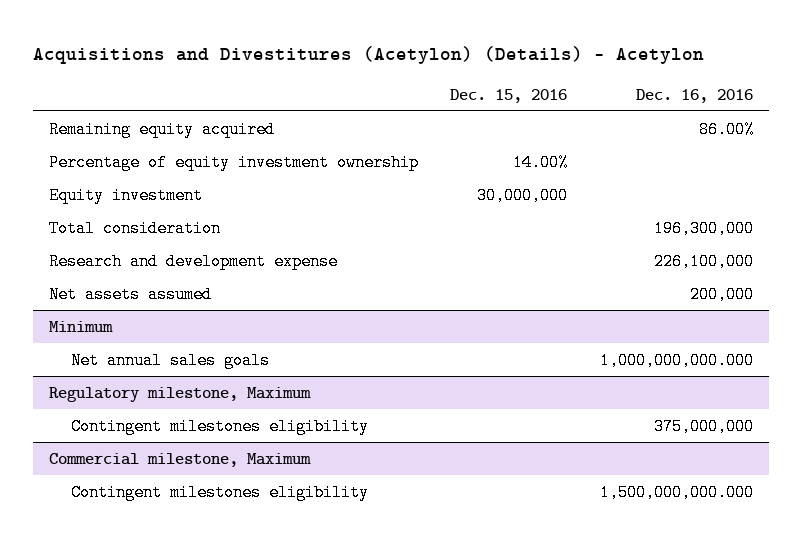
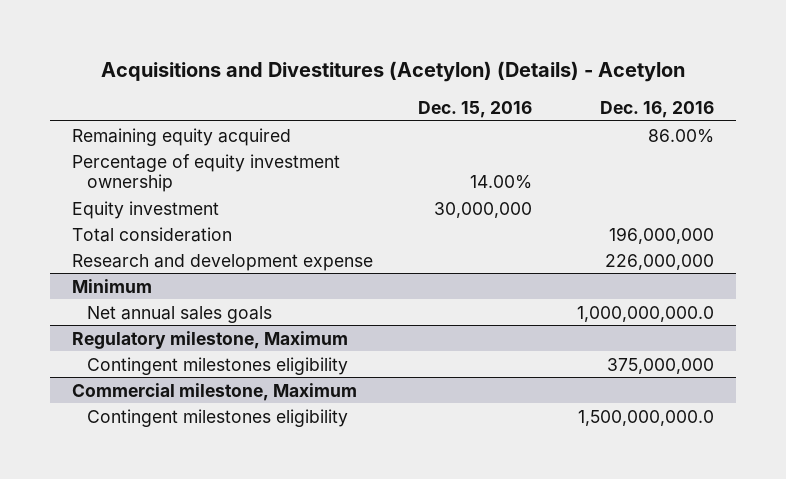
[48,285,212,303] Net assets assumed -> none
[653,219,754,237] 196,300,000 -> [608,226,714,244] 196,000,000
[653,252,754,270] 226,100,000 -> [604,253,714,270] 226,000,000
[599,351,754,369] 1,000,000,000.000 -> [576,305,714,322] 1,000,000,000.0
[599,483,754,501] 1,500,000,000.000 -> [577,409,714,426] 1,500,000,000.0

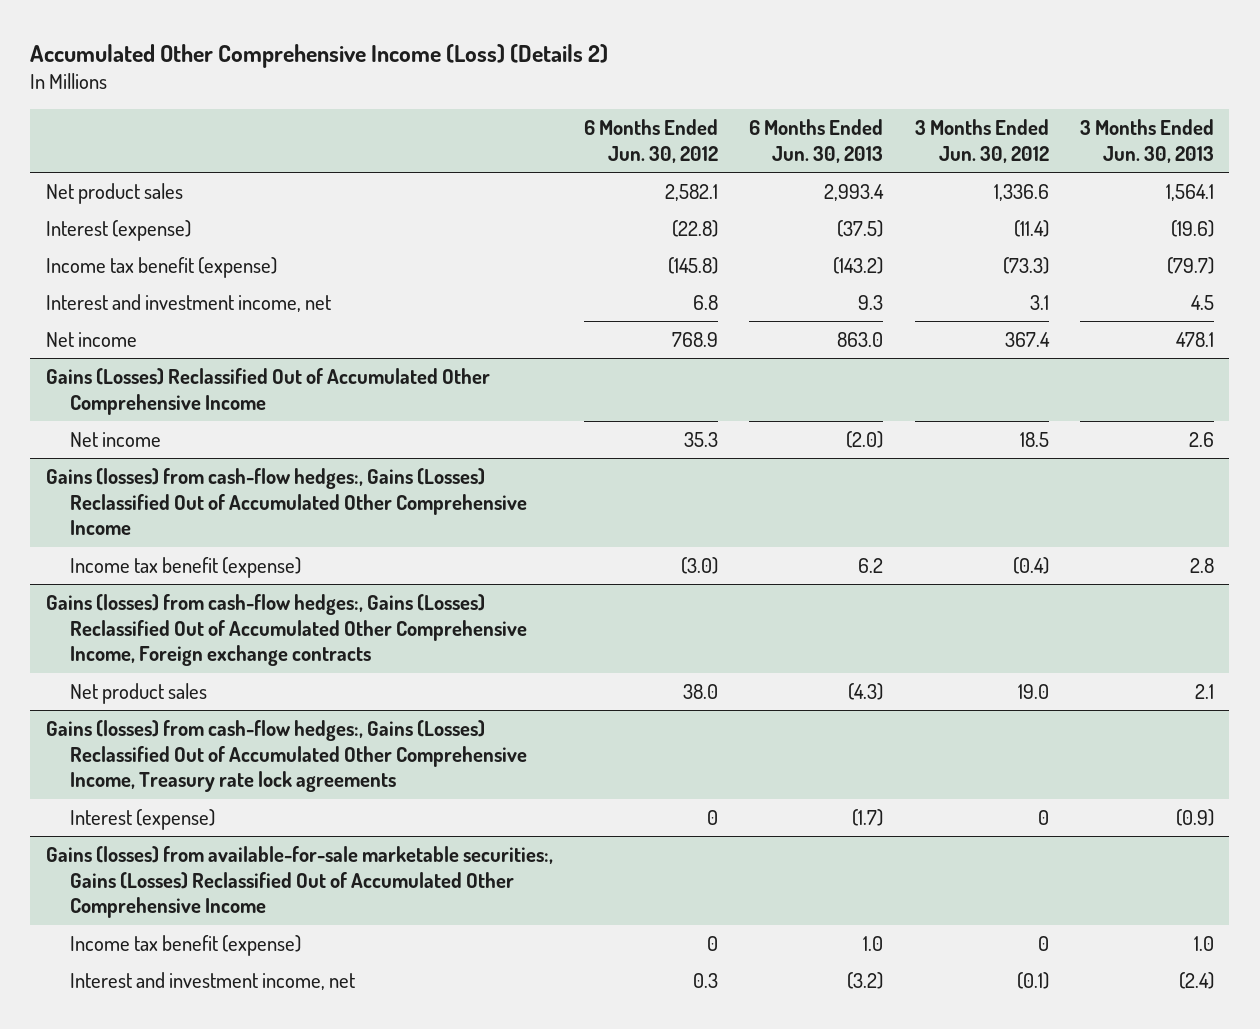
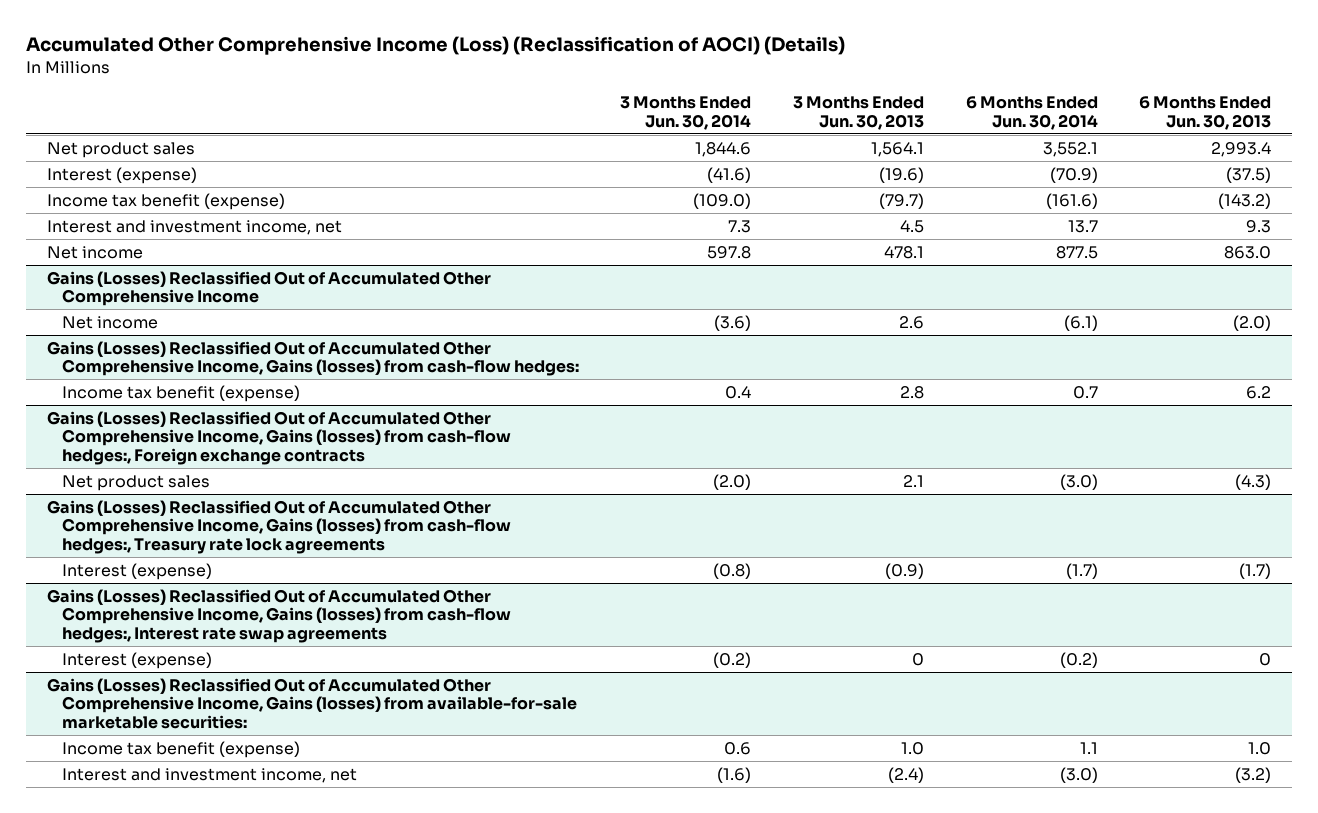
[30,43,609,68] Accumulated Other Comprehensive Income (Loss) (Details 2) -> [26,36,846,56] Accumulated Other Comprehensive Income (Loss) (Reclassification of AOCI) (Details)
[584,119,719,164] 6 Months Ended Jun. 30, 2012 -> none
[914,119,1049,164] 3 Months Ended Jun. 30, 2012 -> none
none -> [620,96,752,130] 3 Months Ended Jun. 30, 2014
none -> [965,96,1098,130] 6 Months Ended Jun. 30, 2014
[45,468,527,536] Gains (losses) from cash-flow hedges:, Gains (Losses) Reclassified Out of Accumulated Other Comprehensive Income -> [47,340,579,377] Gains (Losses) Reclassified Out of Accumulated Other Comprehensive Income, Gains (losses) from cash-flow hedges:
[45,594,527,667] Gains (losses) from cash-flow hedges:, Gains (Losses) Reclassified Out of Accumulated Other Comprehensive Income, Foreign exchange contracts -> [47,410,511,466] Gains (Losses) Reclassified Out of Accumulated Other Comprehensive Income, Gains (losses) from cash-flow hedges:, Foreign exchange contracts
[45,720,527,793] Gains (losses) from cash-flow hedges:, Gains (Losses) Reclassified Out of Accumulated Other Comprehensive Income, Treasury rate lock agreements -> [47,499,511,555] Gains (Losses) Reclassified Out of Accumulated Other Comprehensive Income, Gains (losses) from cash-flow hedges:, Treasury rate lock agreements
none -> [47,588,511,644] Gains (Losses) Reclassified Out of Accumulated Other Comprehensive Income, Gains (losses) from cash-flow hedges:, Interest rate swap agreements
none -> [61,651,212,669] Interest (expense)
[45,846,553,919] Gains (losses) from available-for-sale marketable securities:, Gains (Losses) Reclassified Out of Accumulated Other Comprehensive Income -> [47,677,577,730] Gains (Losses) Reclassified Out of Accumulated Other Comprehensive Income, Gains (losses) from available-for-sale marketable securities:

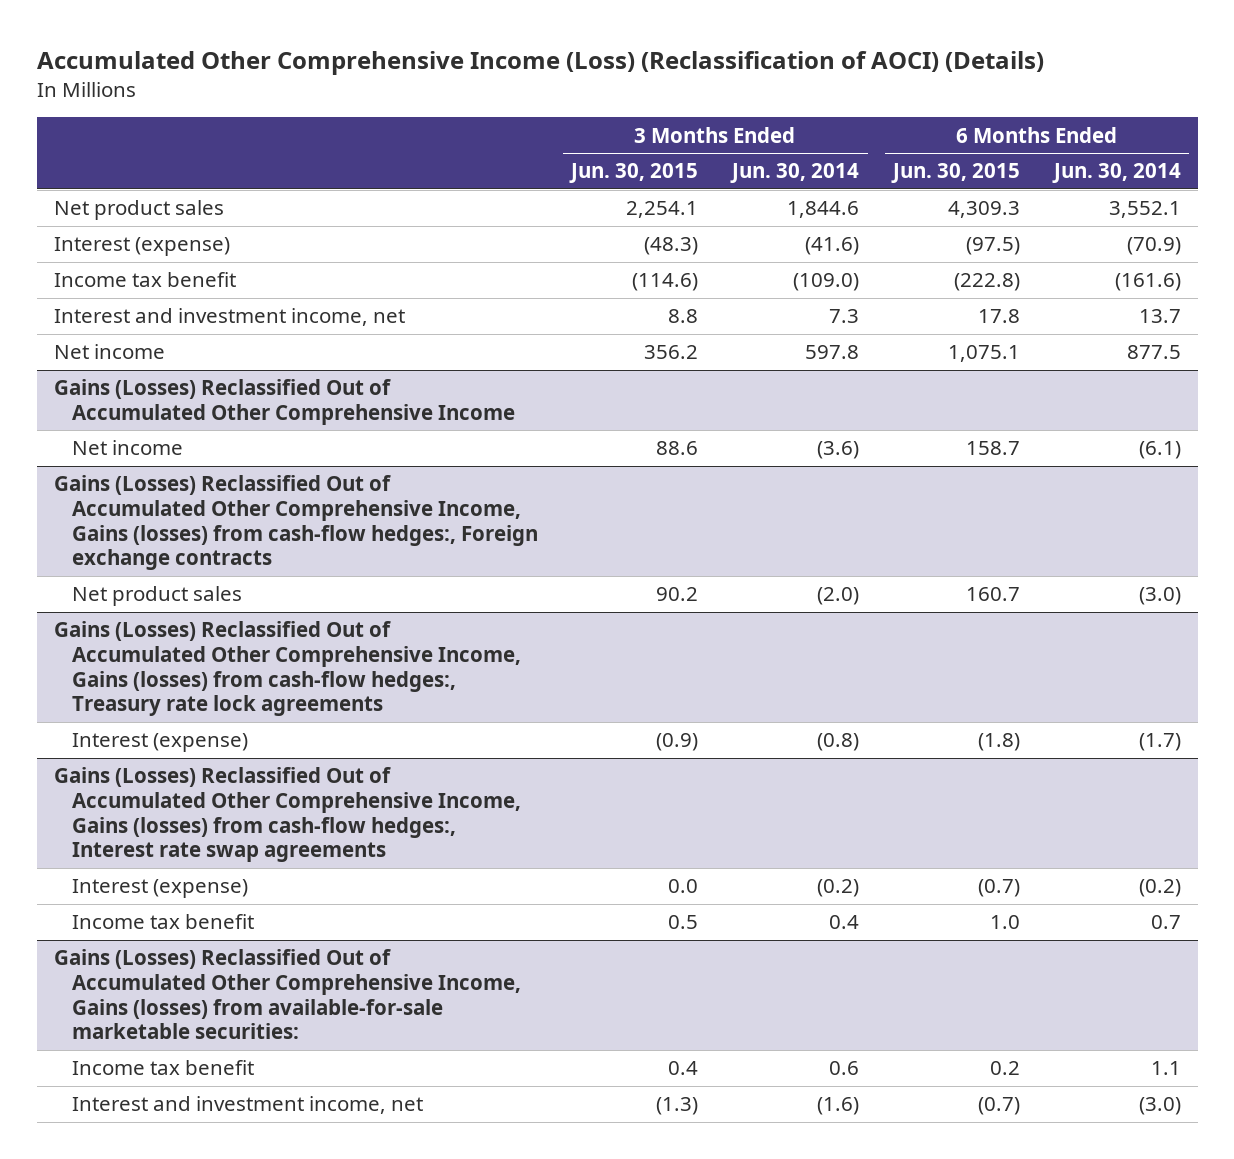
[792,96,924,130] 3 Months Ended Jun. 30, 2013 -> none
[1139,96,1272,130] 6 Months Ended Jun. 30, 2013 -> none
none -> [569,163,699,184] Jun. 30, 2015
none -> [890,163,1020,184] Jun. 30, 2015
[47,192,286,210] Income tax benefit (expense) -> [53,272,236,288] Income tax benefit
[47,340,579,377] Gains (Losses) Reclassified Out of Accumulated Other Comprehensive Income, Gains (losses) from cash-flow hedges: -> none
[61,384,300,402] Income tax benefit (expense) -> none
none -> [71,914,254,930] Income tax benefit
[61,740,300,758] Income tax benefit (expense) -> [71,1060,254,1076] Income tax benefit

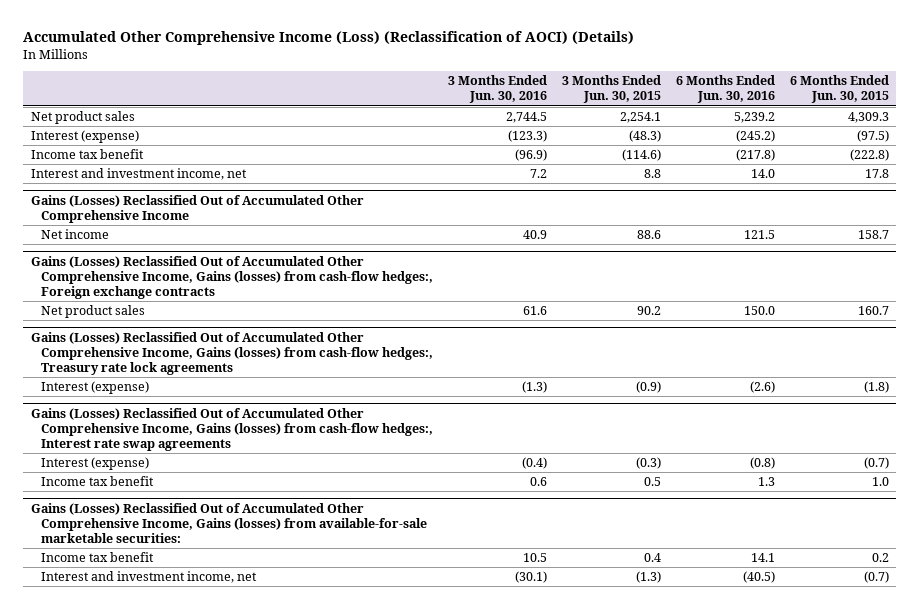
[730,163,860,184] Jun. 30, 2014 -> none
[1051,163,1181,184] Jun. 30, 2014 -> none
none -> [448,75,548,104] 3 Months Ended Jun. 30, 2016
none -> [676,75,776,104] 6 Months Ended Jun. 30, 2016
[53,344,165,360] Net income -> none
[668,879,699,894] 0.0 -> [636,456,662,469] (0.3)

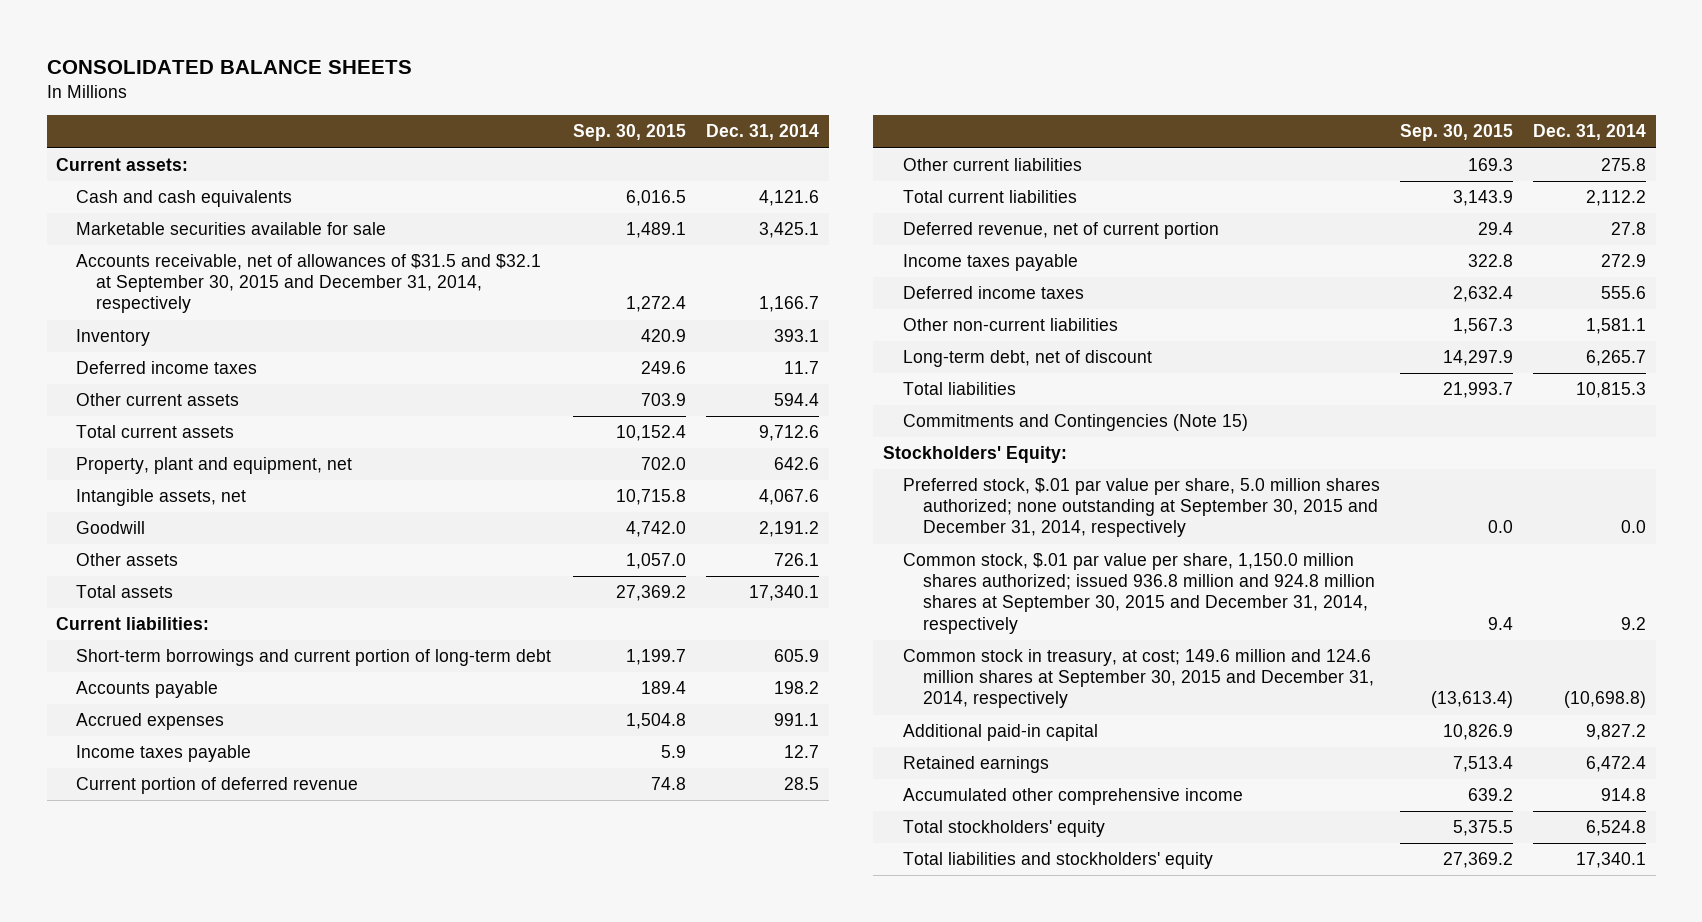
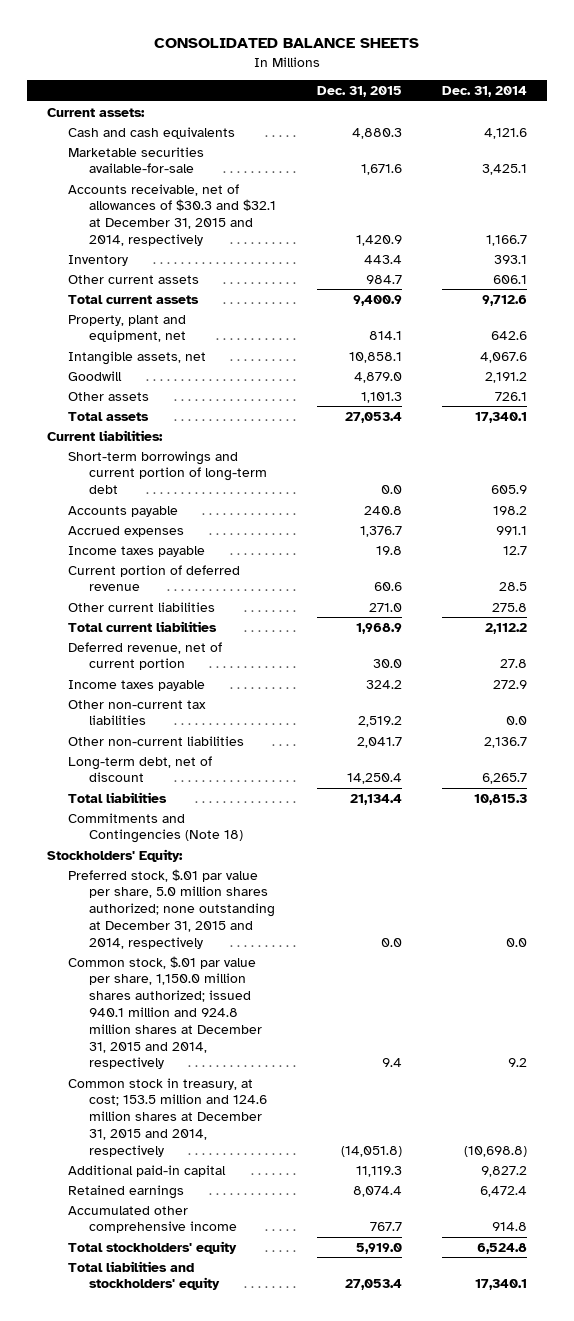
[573,124,687,142] Sep. 30, 2015 -> none
none -> [316,86,402,98] Dec. 31, 2015
[76,222,387,236] Marketable securities available for sale -> [68,146,205,174] Marketable securities available-for-sale
[76,254,542,314] Accounts receivable, net of allowances of $31.5 and $32.1 at September 30, 2015 and December 31, 2014, respectively -> [68,183,277,247] Accounts receivable, net of allowances of $30.3 and $32.1 at December 31, 2015 and 2014, respectively
[76,361,258,375] Deferred income taxes -> none
[774,393,820,407] 594.4 -> [492,274,527,284] 606.1
[902,286,1084,300] Deferred income taxes -> none
none -> [68,699,207,726] Other non-current tax liabilities
[1585,318,1646,335] 1,581.1 -> [483,736,527,748] 2,136.7
[902,414,1248,432] Commitments and Contingencies (Note 15) -> [68,812,244,844] Commitments and Contingencies (Note 18)
[902,478,1380,538] Preferred stock, $.01 par value per share, 5.0 million shares authorized; none outstanding at September 30, 2015 and December 31, 2014, respectively -> [68,868,276,949] Preferred stock, $.01 par value per share, 5.0 million shares authorized; none outstanding at December 31, 2015 and 2014, respectively
[902,553,1375,634] Common stock, $.01 par value per share, 1,150.0 million shares authorized; issued 936.8 million and 924.8 million shares at September 30, 2015 and December 31, 2014, respectively -> [68,955,263,1070] Common stock, $.01 par value per share, 1,150.0 million shares authorized; issued 940.1 million and 924.8 million shares at December 31, 2015 and 2014, respectively
[902,649,1374,709] Common stock in treasury, at cost; 149.6 million and 124.6 million shares at September 30, 2015 and December 31, 2014, respectively -> [68,1077,268,1157] Common stock in treasury, at cost; 153.5 million and 124.6 million shares at December 31, 2015 and 2014, respectively

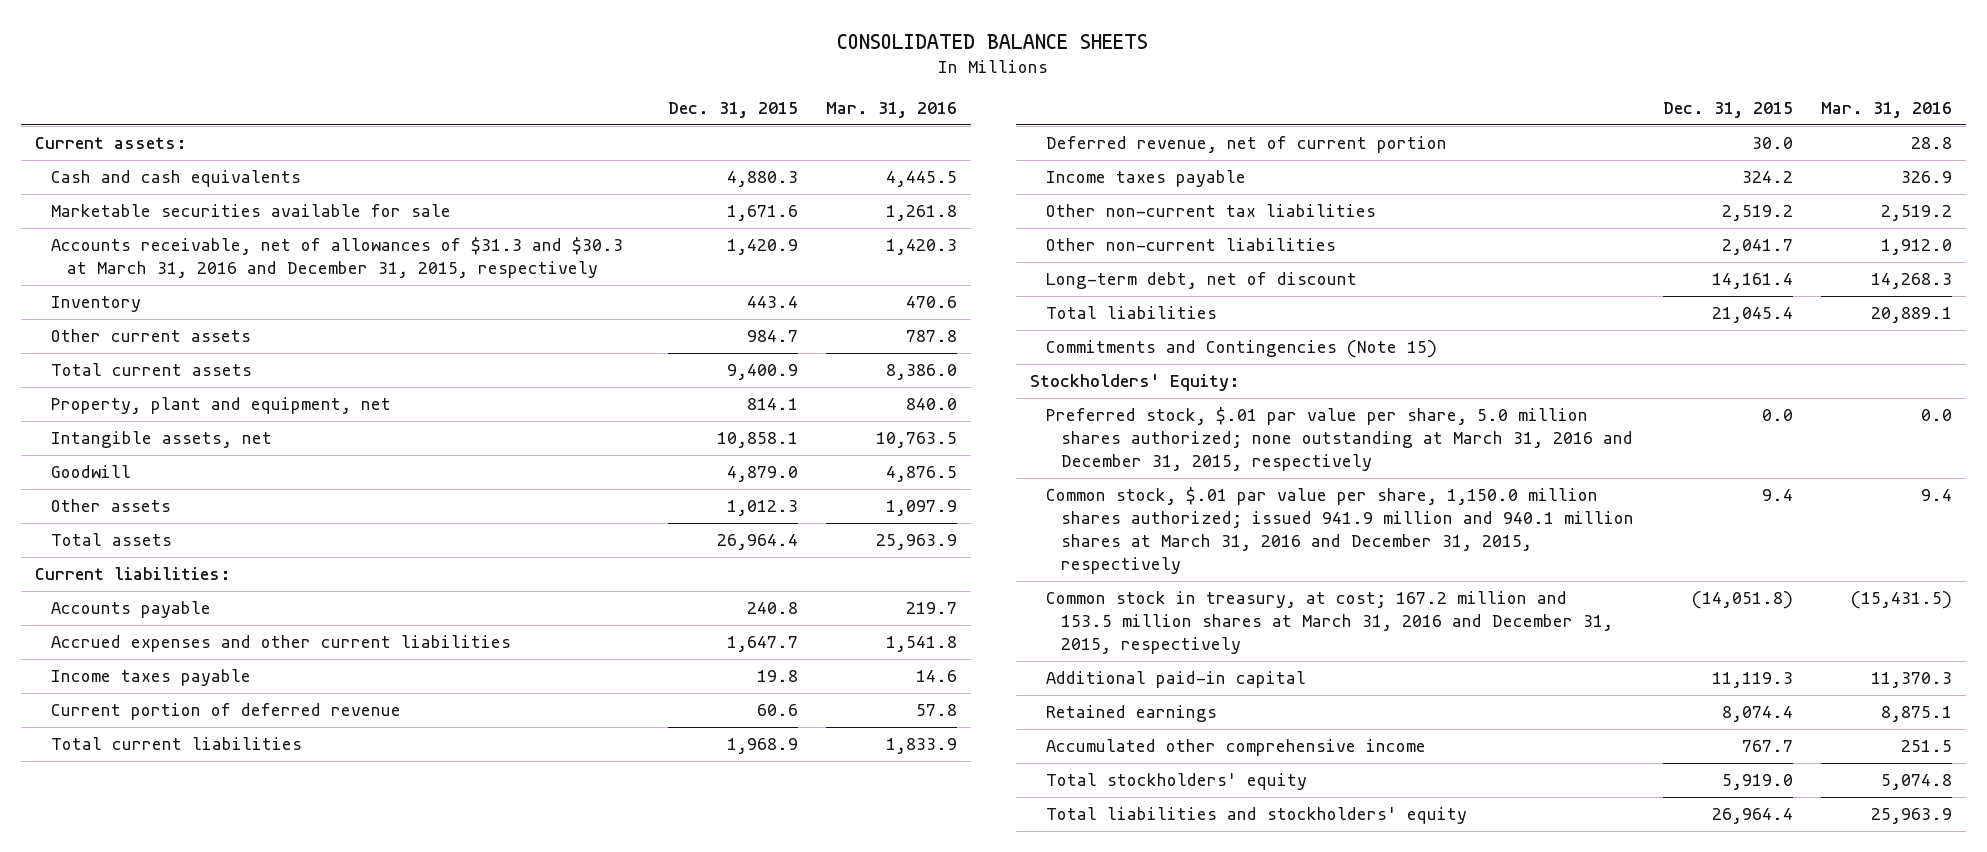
[441,86,527,98] Dec. 31, 2014 -> none
none -> [825,102,957,119] Mar. 31, 2016
[68,146,205,174] Marketable securities available-for-sale -> [50,204,451,218] Marketable securities available for sale
[68,183,277,247] Accounts receivable, net of allowances of $30.3 and $32.1 at December 31, 2015 and 2014, respectively -> [50,237,623,279] Accounts receivable, net of allowances of $31.3 and $30.3 at March 31, 2016 and December 31, 2015, respectively
[360,391,402,403] 1,101.3 -> [726,500,798,517] 1,012.3
[344,411,402,423] 27,053.4 -> [716,534,798,551] 26,964.4
[68,450,268,495] Short-term borrowings and current portion of long-term debt -> none
[68,525,185,537] Accrued expenses -> [50,635,511,653] Accrued expenses and other current liabilities
[359,525,402,537] 1,376.7 -> [726,636,798,653] 1,647.7
[68,601,216,612] Other current liabilities -> none
[346,773,402,785] 14,250.4 -> [1711,273,1793,290] 14,161.4
[349,793,402,805] 21,134.4 -> [1711,307,1793,324] 21,045.4
[68,812,244,844] Commitments and Contingencies (Note 18) -> [1045,340,1437,359] Commitments and Contingencies (Note 15)
[68,868,276,949] Preferred stock, $.01 par value per share, 5.0 million shares authorized; none outstanding at December 31, 2015 and 2014, respectively -> [1045,407,1634,472] Preferred stock, $.01 par value per share, 5.0 million shares authorized; none outstanding at March 31, 2016 and December 31, 2015, respectively
[68,955,263,1070] Common stock, $.01 par value per share, 1,150.0 million shares authorized; issued 940.1 million and 924.8 million shares at December 31, 2015 and 2014, respectively -> [1045,487,1635,575] Common stock, $.01 par value per share, 1,150.0 million shares authorized; issued 941.9 million and 940.1 million shares at March 31, 2016 and December 31, 2015, respectively
[68,1077,268,1157] Common stock in treasury, at cost; 153.5 million and 124.6 million shares at December 31, 2015 and 2014, respectively -> [1045,591,1614,655] Common stock in treasury, at cost; 167.2 million and 153.5 million shares at March 31, 2016 and December 31, 2015, respectively
[344,1279,402,1291] 27,053.4 -> [1711,808,1793,825] 26,964.4

